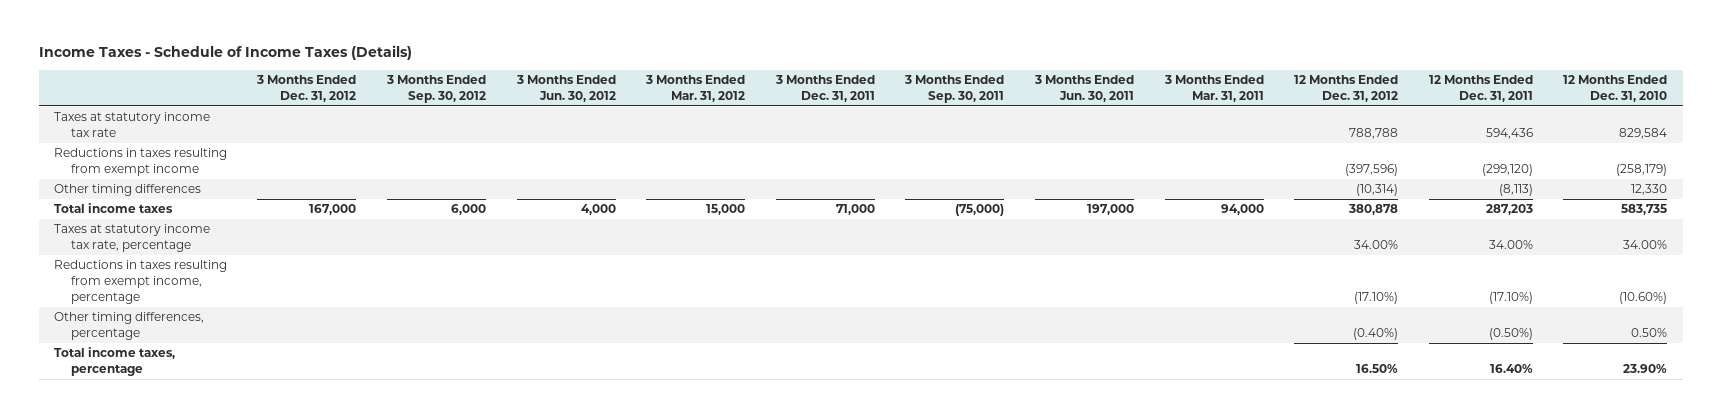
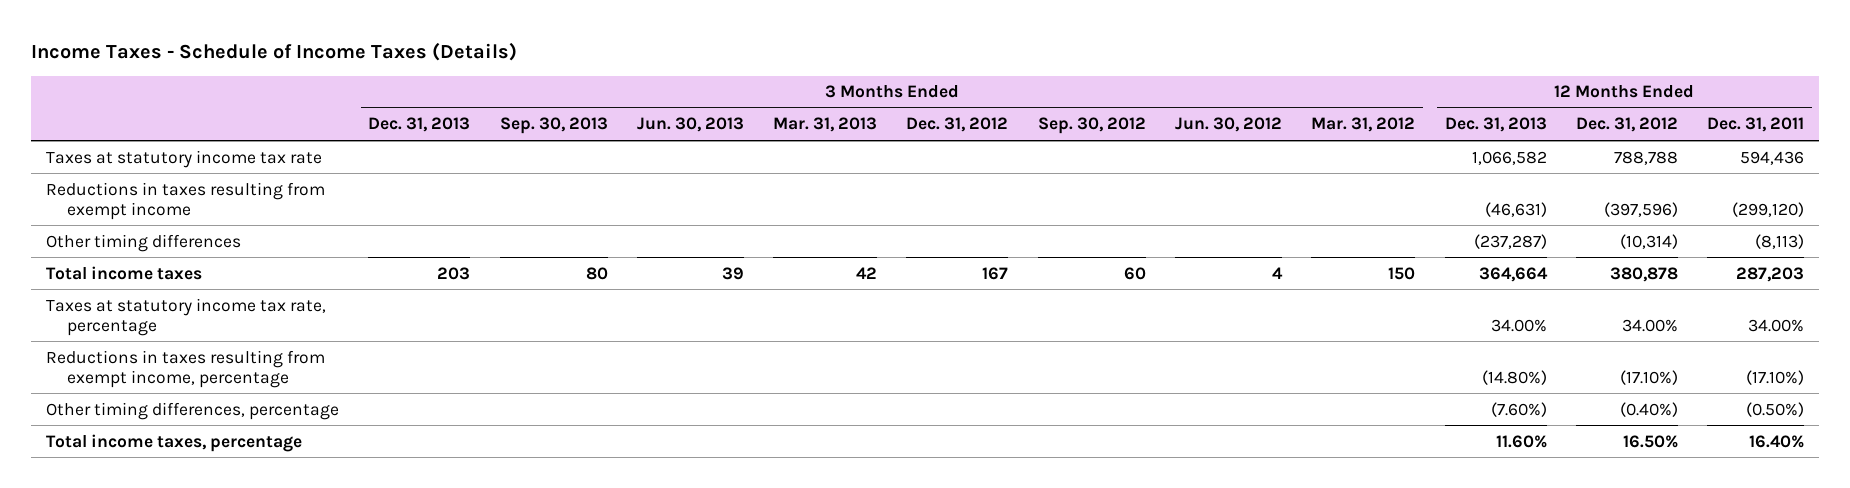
[774,74,875,102] 3 Months Ended Dec. 31, 2011 -> none
[904,74,1005,103] 3 Months Ended Sep. 30, 2011 -> none
[1033,74,1134,102] 3 Months Ended Jun. 30, 2011 -> none
[1163,74,1264,102] 3 Months Ended Mar. 31, 2011 -> none
[1563,74,1668,102] 12 Months Ended Dec. 31, 2010 -> none
none -> [368,117,471,133] Dec. 31, 2013
none -> [499,117,608,135] Sep. 30, 2013
none -> [636,117,744,133] Jun. 30, 2013
none -> [773,117,878,133] Mar. 31, 2013
none -> [1444,117,1547,133] Dec. 31, 2013
[309,204,357,216] 167,000 -> [982,266,1009,280] 167
[451,204,487,216] 6,000 -> [1123,266,1146,280] 60
[580,204,616,216] 4,000 -> [1272,266,1284,279] 4
[706,204,746,216] 15,000 -> [1388,266,1416,280] 150

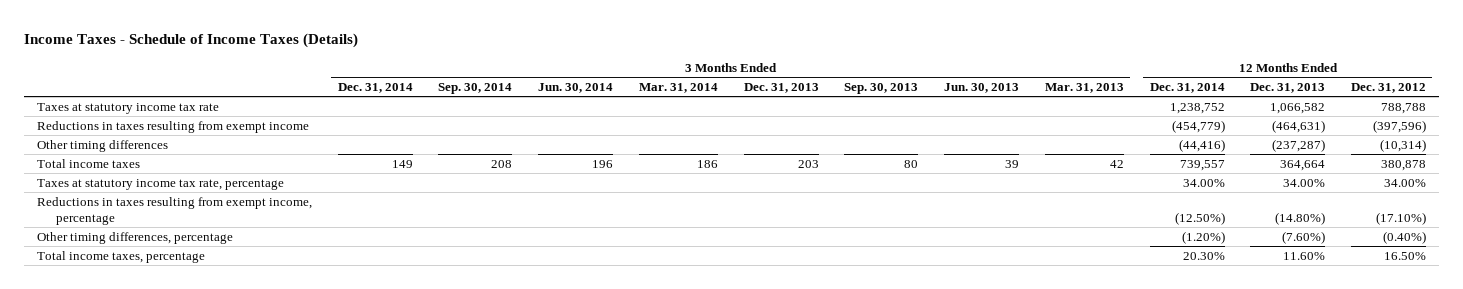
[906,117,1009,133] Dec. 31, 2012 -> none
[1037,117,1146,135] Sep. 30, 2012 -> none
[1175,117,1283,133] Jun. 30, 2012 -> none
[1311,117,1416,133] Mar. 31, 2012 -> none
[1707,117,1805,133] Dec. 31, 2011 -> none
none -> [337,83,413,94] Dec. 31, 2014
none -> [438,83,513,95] Sep. 30, 2014
none -> [538,83,614,94] Jun. 30, 2014
none -> [638,83,718,94] Mar. 31, 2014
none -> [1149,83,1225,94] Dec. 31, 2014
[1484,201,1547,217] (46,631) -> [1272,120,1326,134] (464,631)

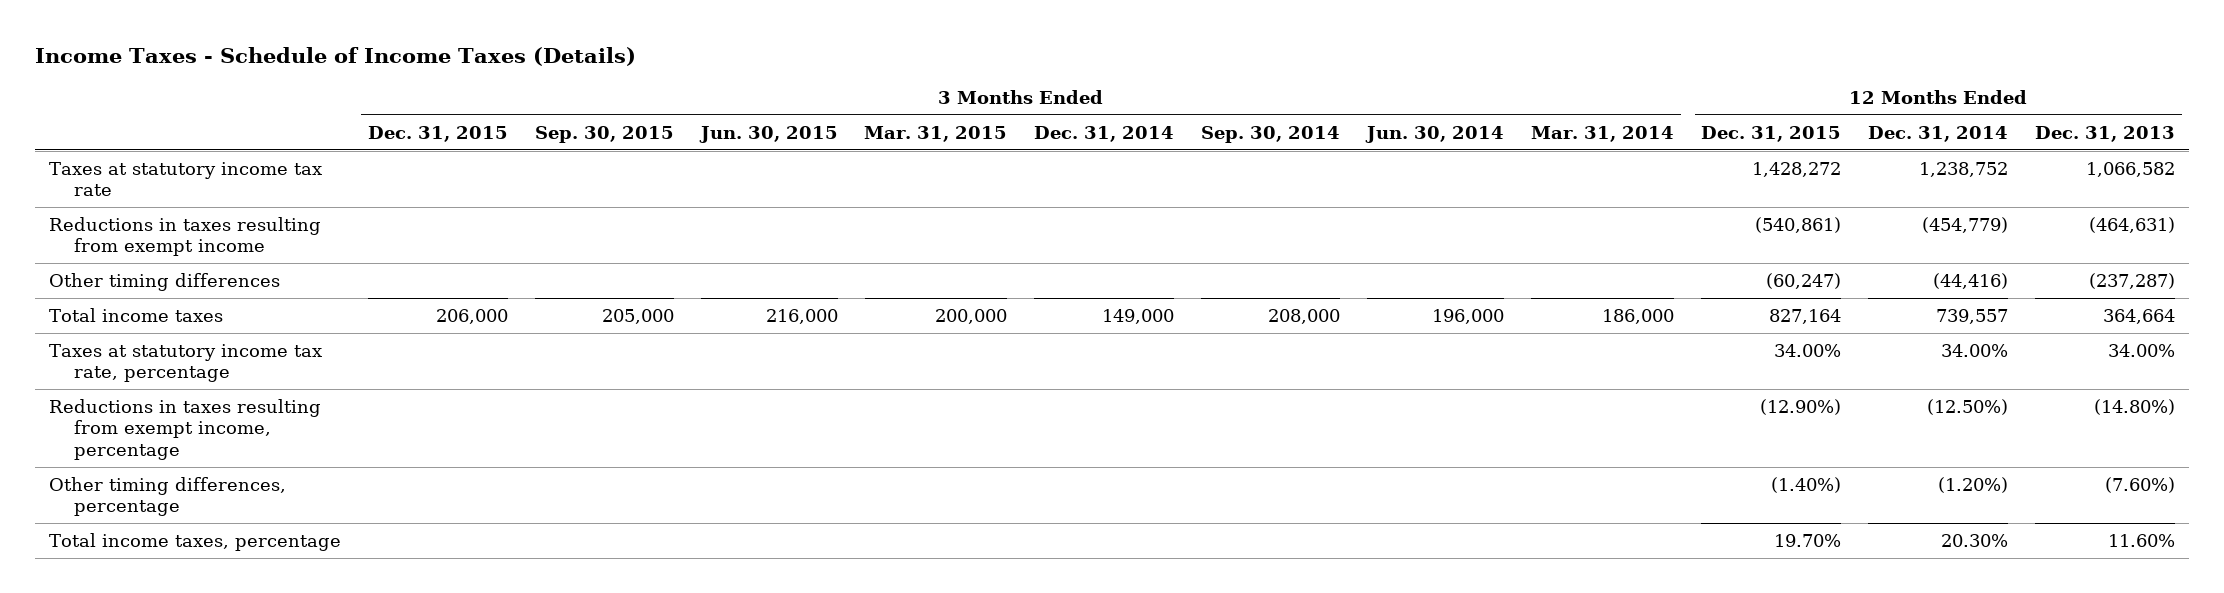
[743,83,819,94] Dec. 31, 2013 -> none
[844,83,919,95] Sep. 30, 2013 -> none
[944,83,1020,94] Jun. 30, 2013 -> none
[1044,83,1124,94] Mar. 31, 2013 -> none
[1351,83,1427,94] Dec. 31, 2012 -> none
none -> [367,125,508,142] Dec. 31, 2015
none -> [534,125,674,143] Sep. 30, 2015
none -> [698,125,838,143] Jun. 30, 2015
none -> [864,125,1008,142] Mar. 31, 2015
none -> [1701,125,1842,142] Dec. 31, 2015
[391,160,413,169] 149 -> [1102,308,1175,324] 149,000
[491,160,513,169] 208 -> [1268,308,1341,324] 208,000
[592,160,614,169] 196 -> [1432,308,1505,324] 196,000
[696,160,718,169] 186 -> [1602,308,1675,324] 186,000

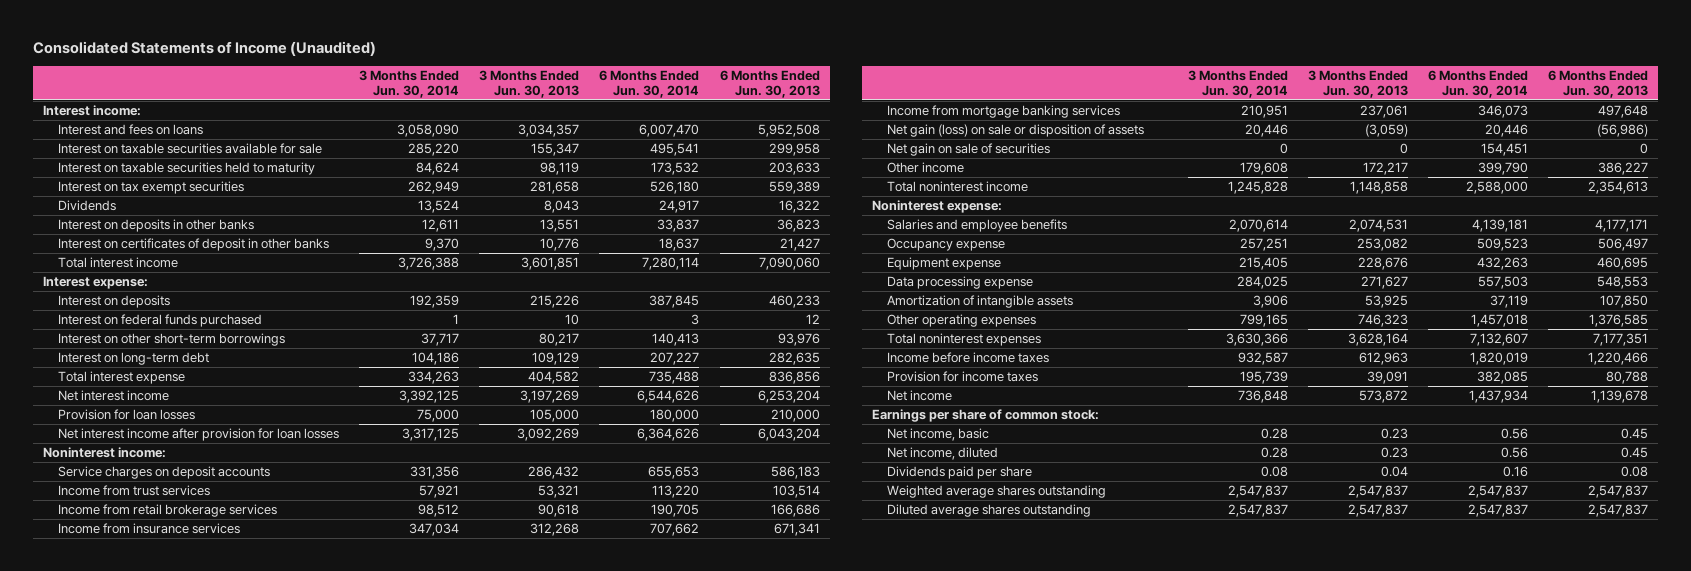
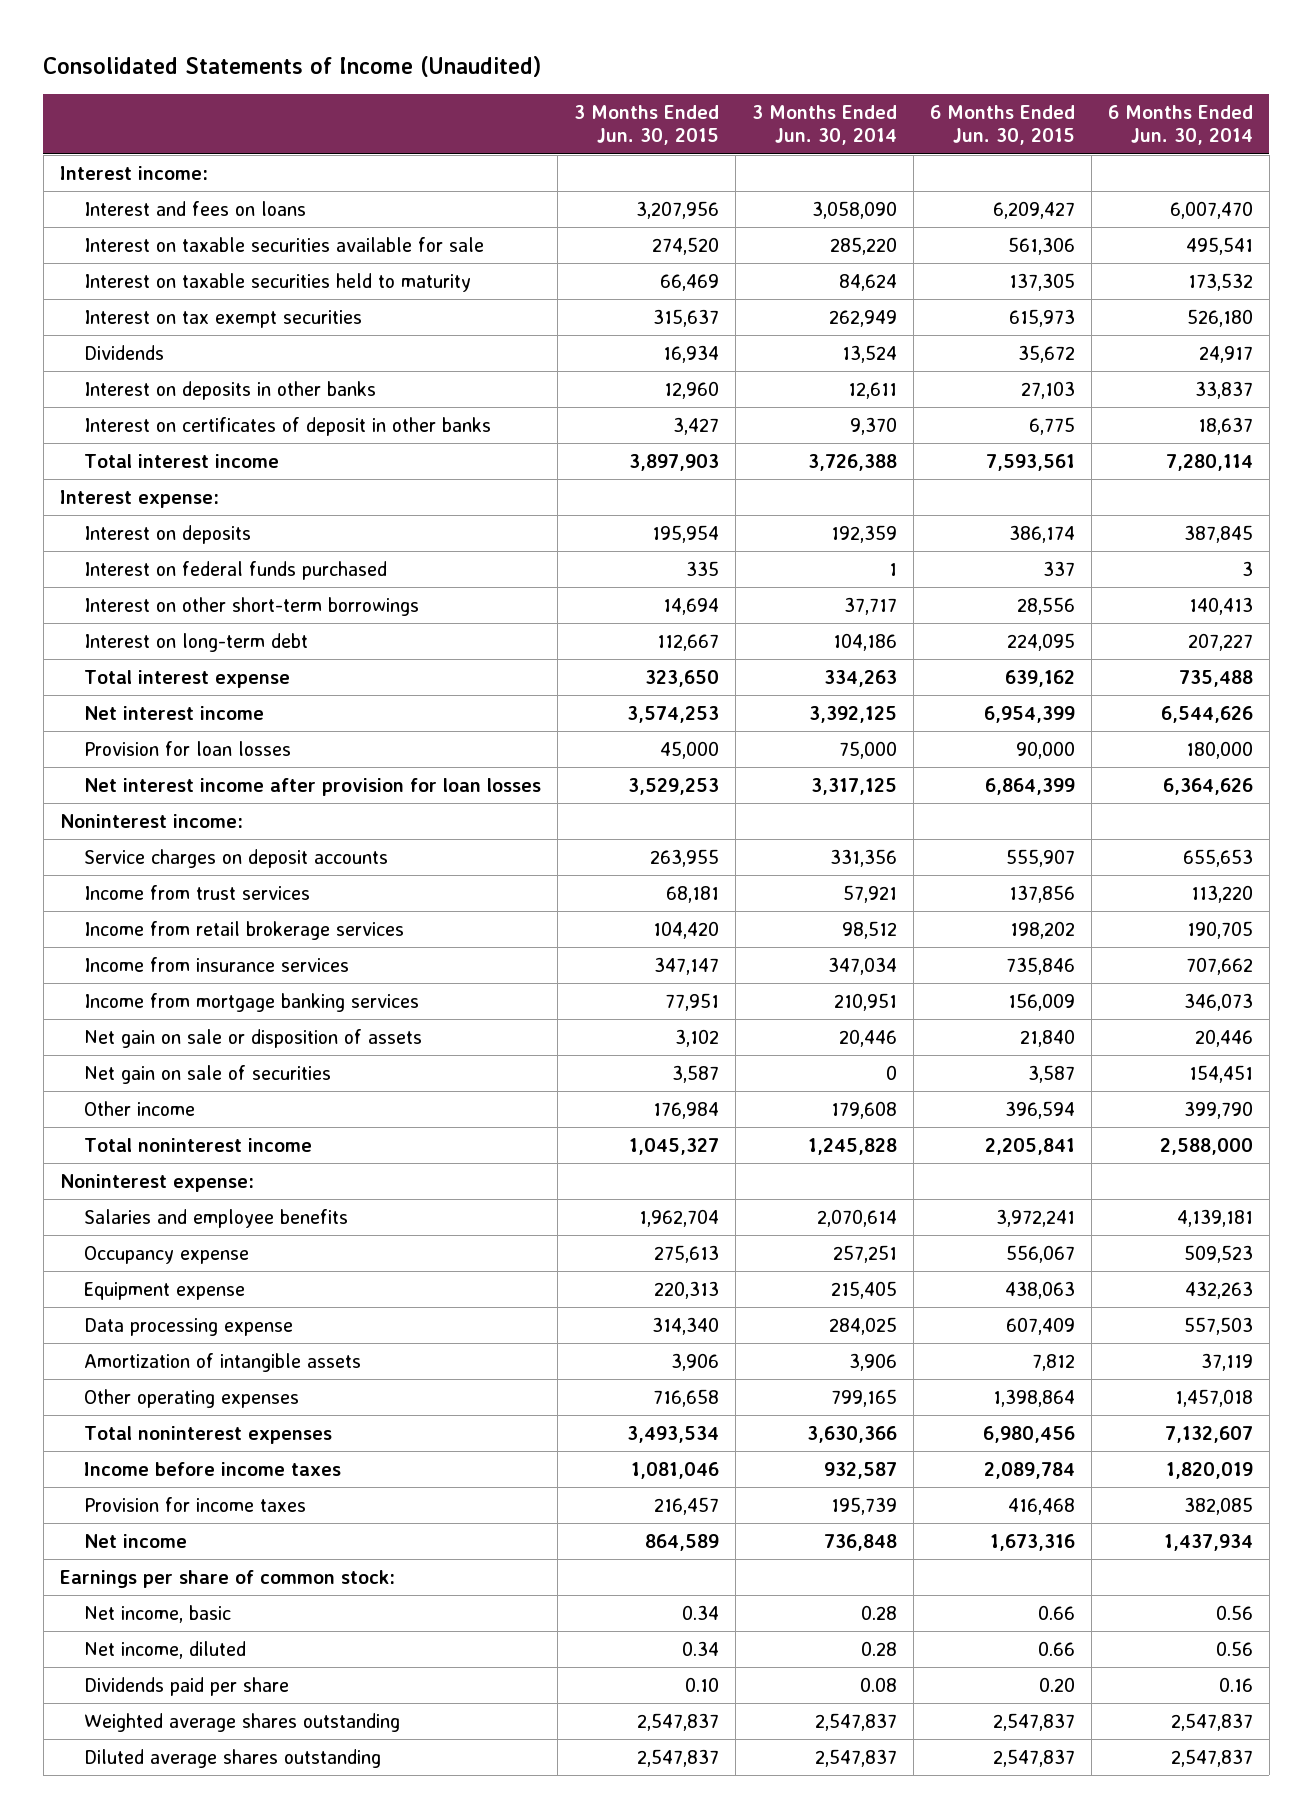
[479,70,580,99] 3 Months Ended Jun. 30, 2013 -> none
[719,70,820,99] 6 Months Ended Jun. 30, 2013 -> none
none -> [573,104,719,146] 3 Months Ended Jun. 30, 2015
none -> [929,104,1075,146] 6 Months Ended Jun. 30, 2015
[886,123,1144,137] Net gain (loss) on sale or disposition of assets -> [83,1028,422,1048] Net gain on sale or disposition of assets

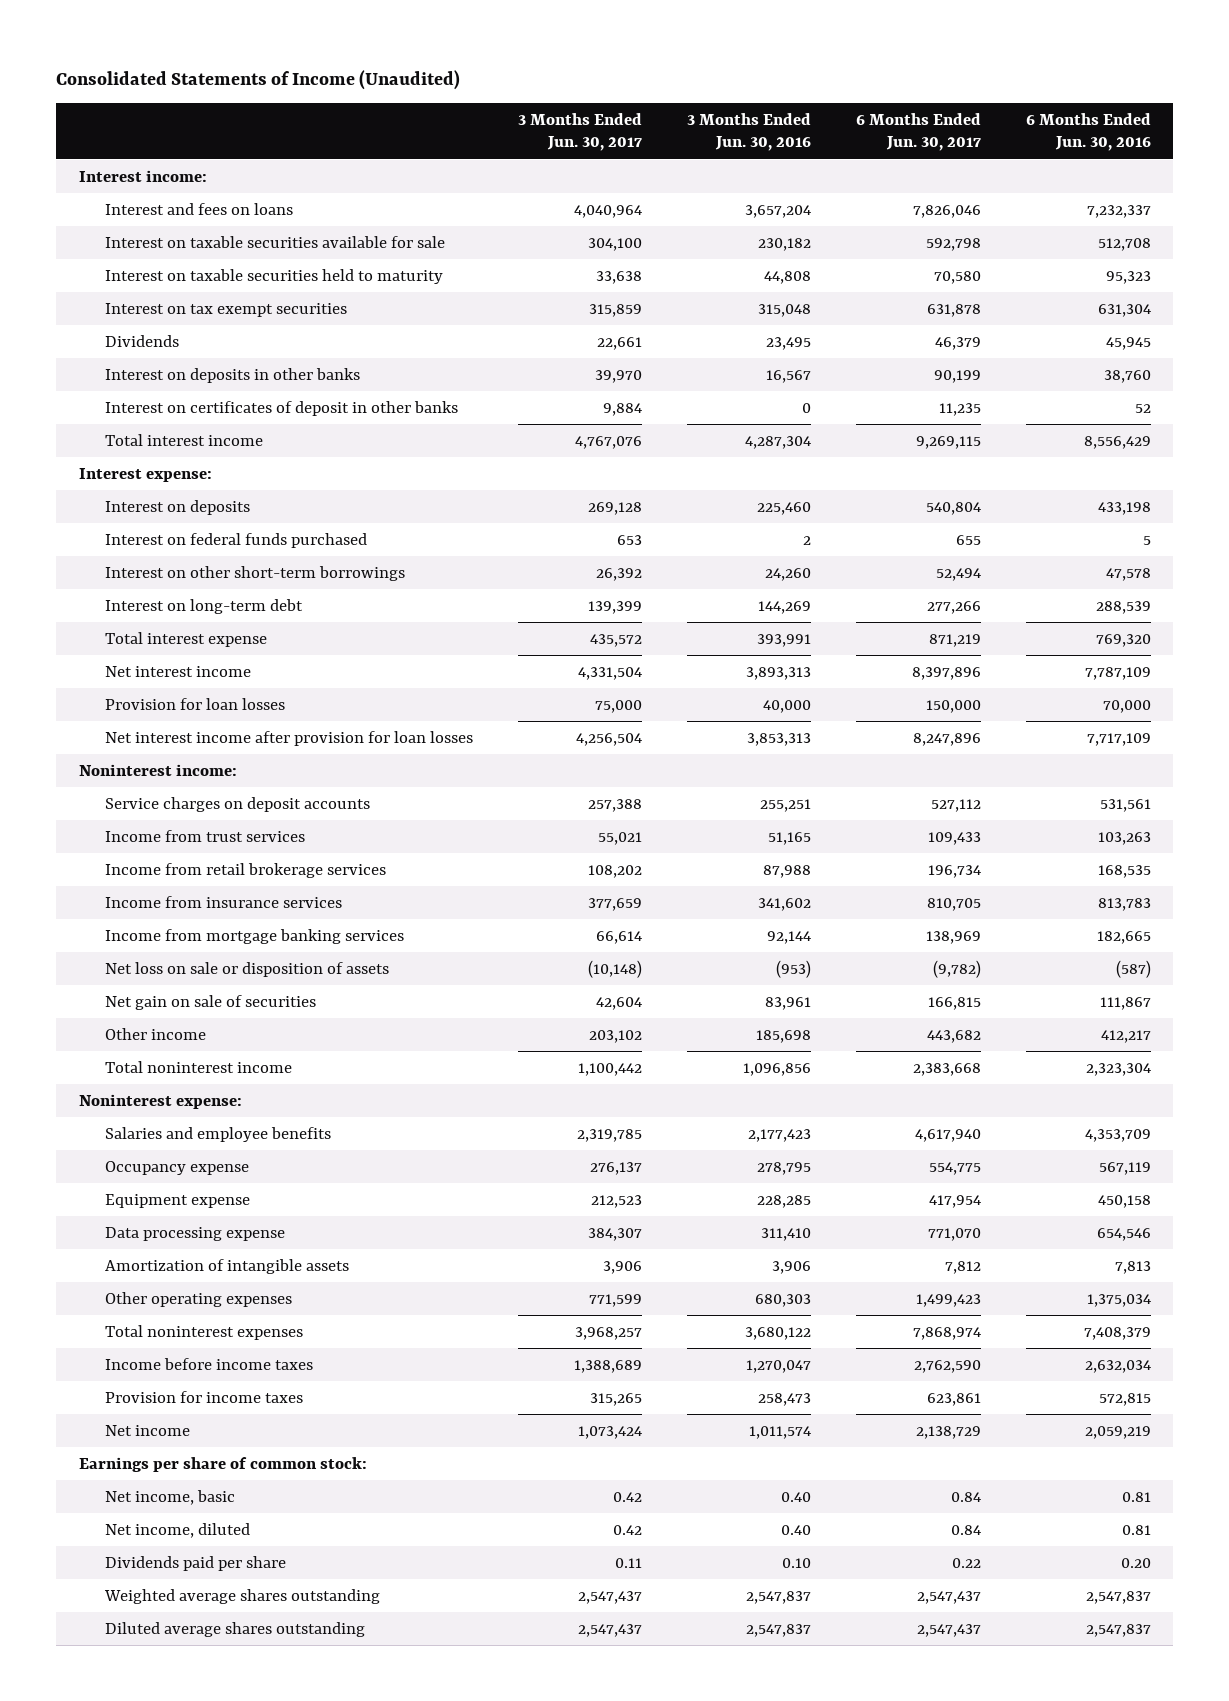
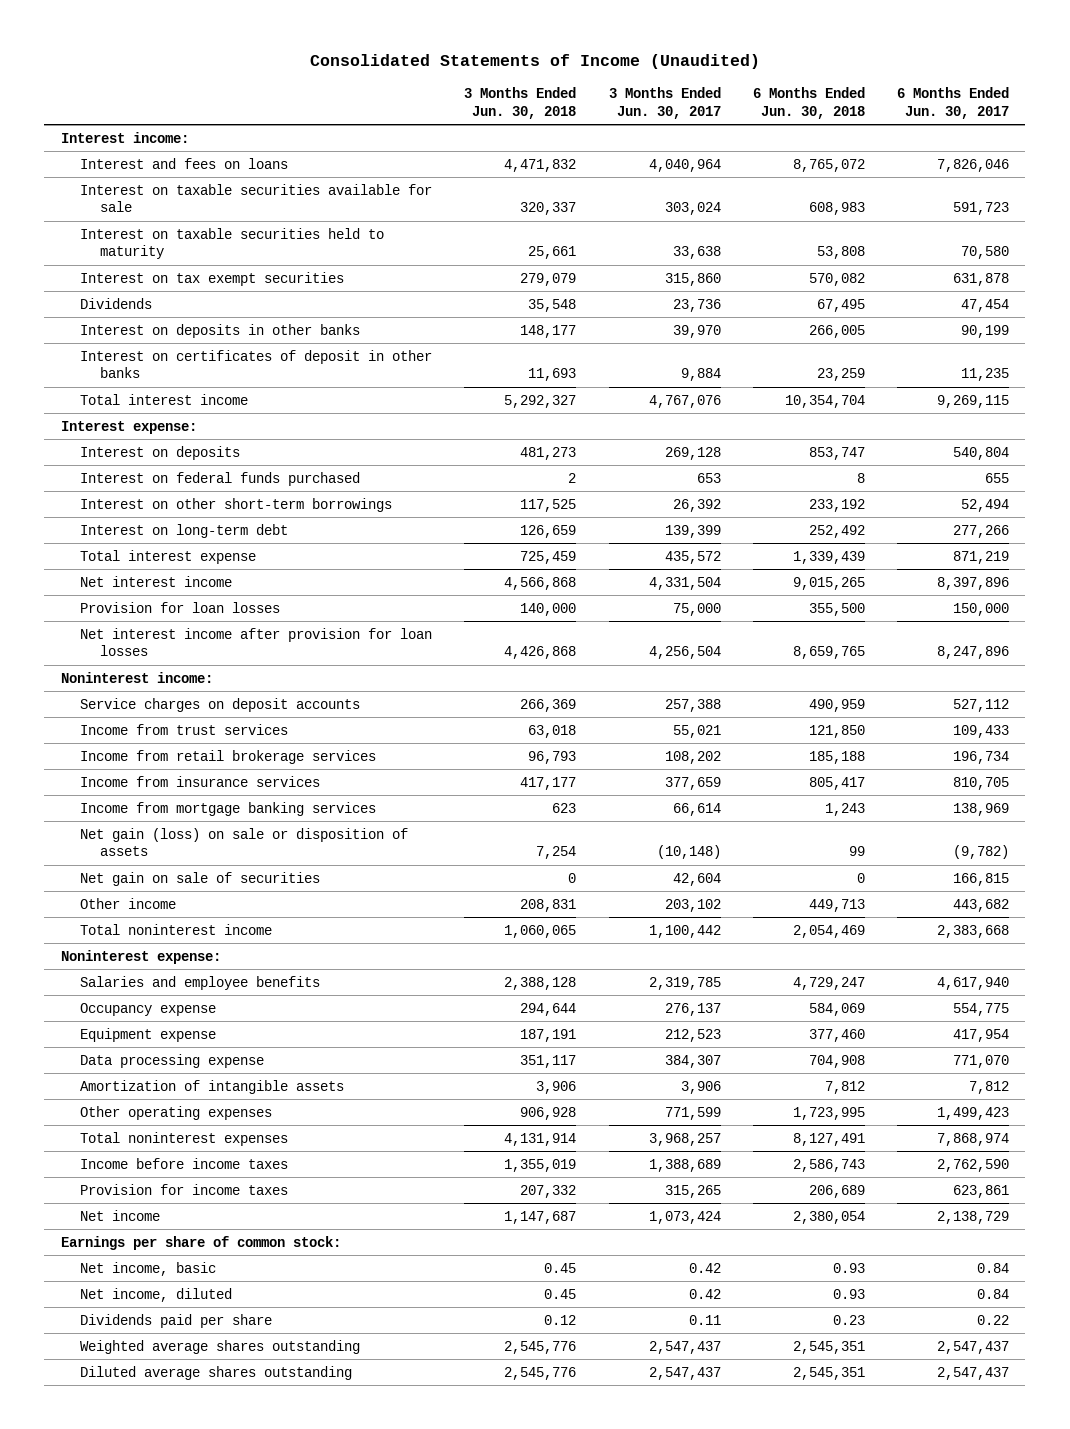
[687,112,812,152] 3 Months Ended Jun. 30, 2016 -> none
[1025,112,1151,152] 6 Months Ended Jun. 30, 2016 -> none
none -> [464,87,577,120] 3 Months Ended Jun. 30, 2018
none -> [752,87,865,120] 6 Months Ended Jun. 30, 2018
[588,237,643,251] 304,100 -> [664,202,721,216] 303,024
[925,237,981,251] 592,798 -> [953,202,1010,216] 591,723
[589,303,643,317] 315,859 -> [664,272,721,286] 315,860
[597,336,643,350] 22,661 -> [672,298,721,312] 23,736
[934,336,981,350] 46,379 -> [961,298,1010,312] 47,454
[105,961,390,977] Net loss on sale or disposition of assets -> [80,827,409,857] Net gain (loss) on sale or disposition of assets

